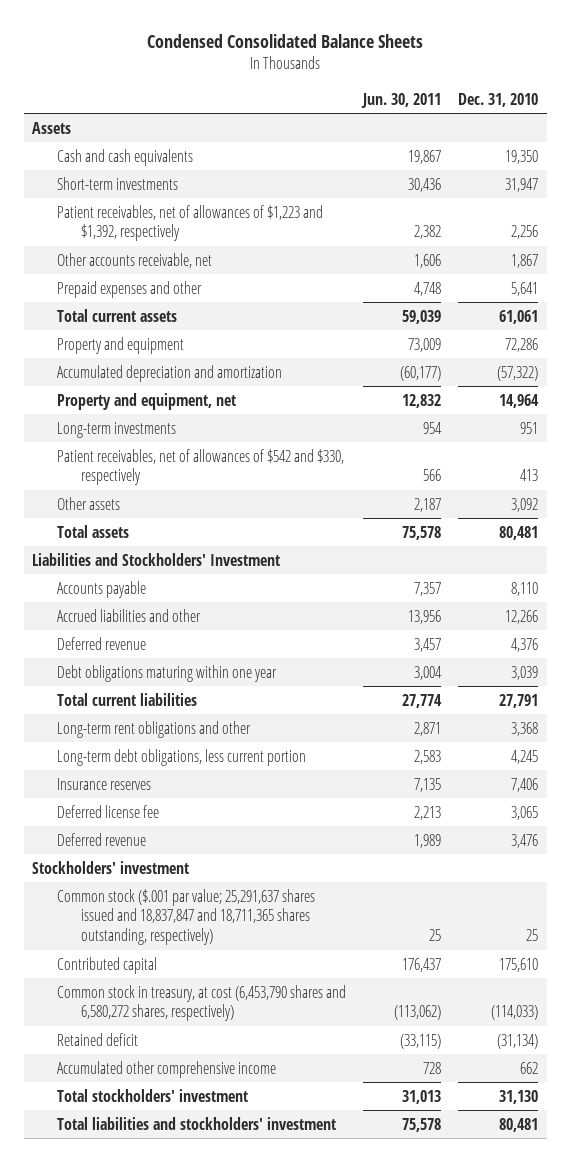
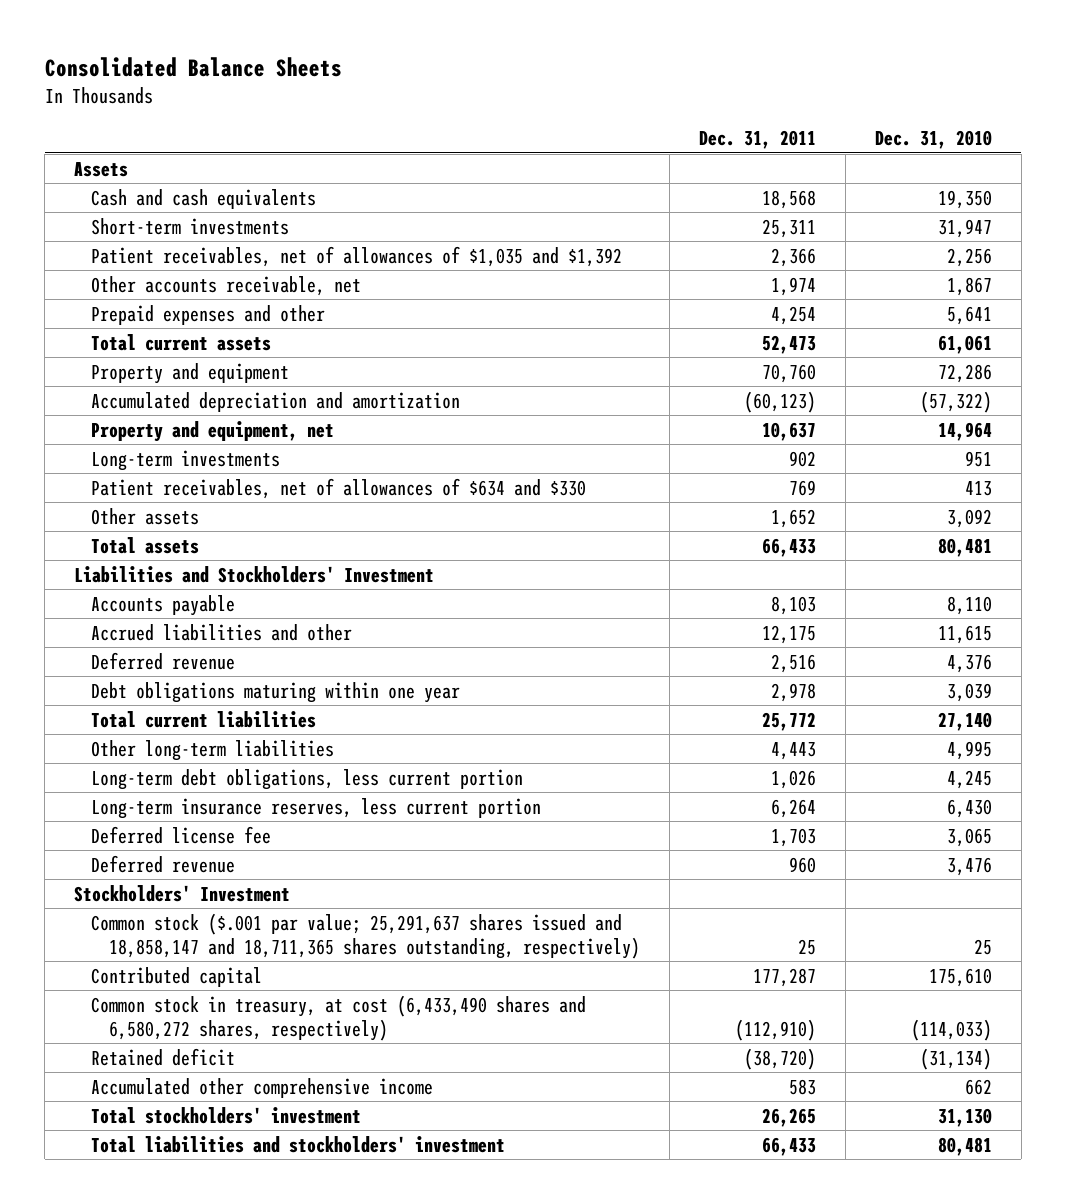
[147,34,424,49] Condensed Consolidated Balance Sheets -> [44,56,342,77] Consolidated Balance Sheets
[360,92,441,108] Jun. 30, 2011 -> none
none -> [698,130,816,150] Dec. 31, 2011
[56,204,323,242] Patient receivables, net of allowances of $1,223 and $1,392, respectively -> [91,245,623,267] Patient receivables, net of allowances of $1,035 and $1,392
[56,448,344,486] Patient receivables, net of allowances of $542 and $330, respectively -> [91,477,587,499] Patient receivables, net of allowances of $634 and $330
[505,609,539,624] 12,266 -> [937,624,992,644] 11,615
[56,720,251,738] Long-term rent obligations and other -> none
[499,693,539,708] 27,791 -> [937,711,992,731] 27,140
none -> [91,739,335,761] Other long-term liabilities
[56,777,151,790] Insurance reserves -> [91,797,542,819] Long-term insurance reserves, less current portion
[511,777,539,792] 7,406 -> [946,798,992,818] 6,430
[32,860,190,874] Stockholders' investment -> [74,884,291,902] Stockholders' Investment
[56,888,315,946] Common stock ($.001 par value; 25,291,637 shares issued and 18,837,847 and 18,711,365 shares outstanding, respectively) -> [91,912,640,959] Common stock ($.001 par value; 25,291,637 shares issued and 18,858,147 and 18,711,365 shares outstanding, respectively)
[56,984,346,1022] Common stock in treasury, at cost (6,453,790 shares and 6,580,272 shares, respectively) -> [91,994,587,1041] Common stock in treasury, at cost (6,433,490 shares and 6,580,272 shares, respectively)

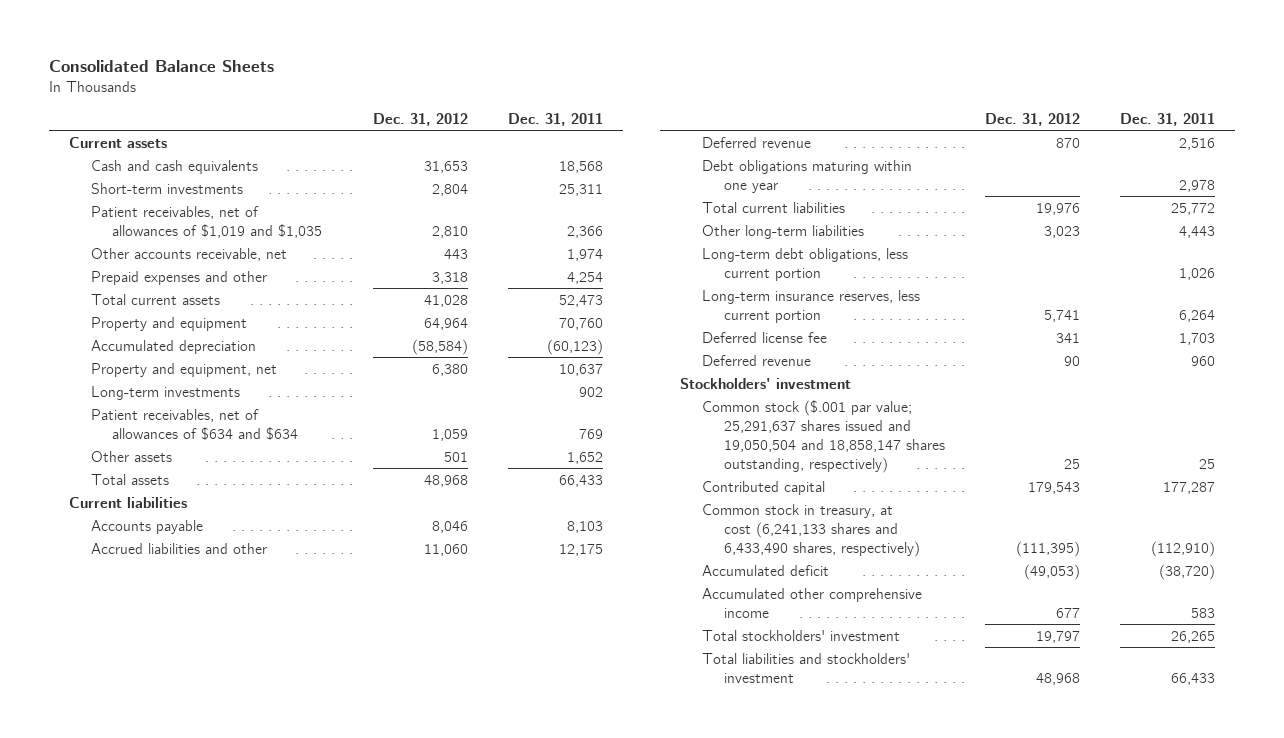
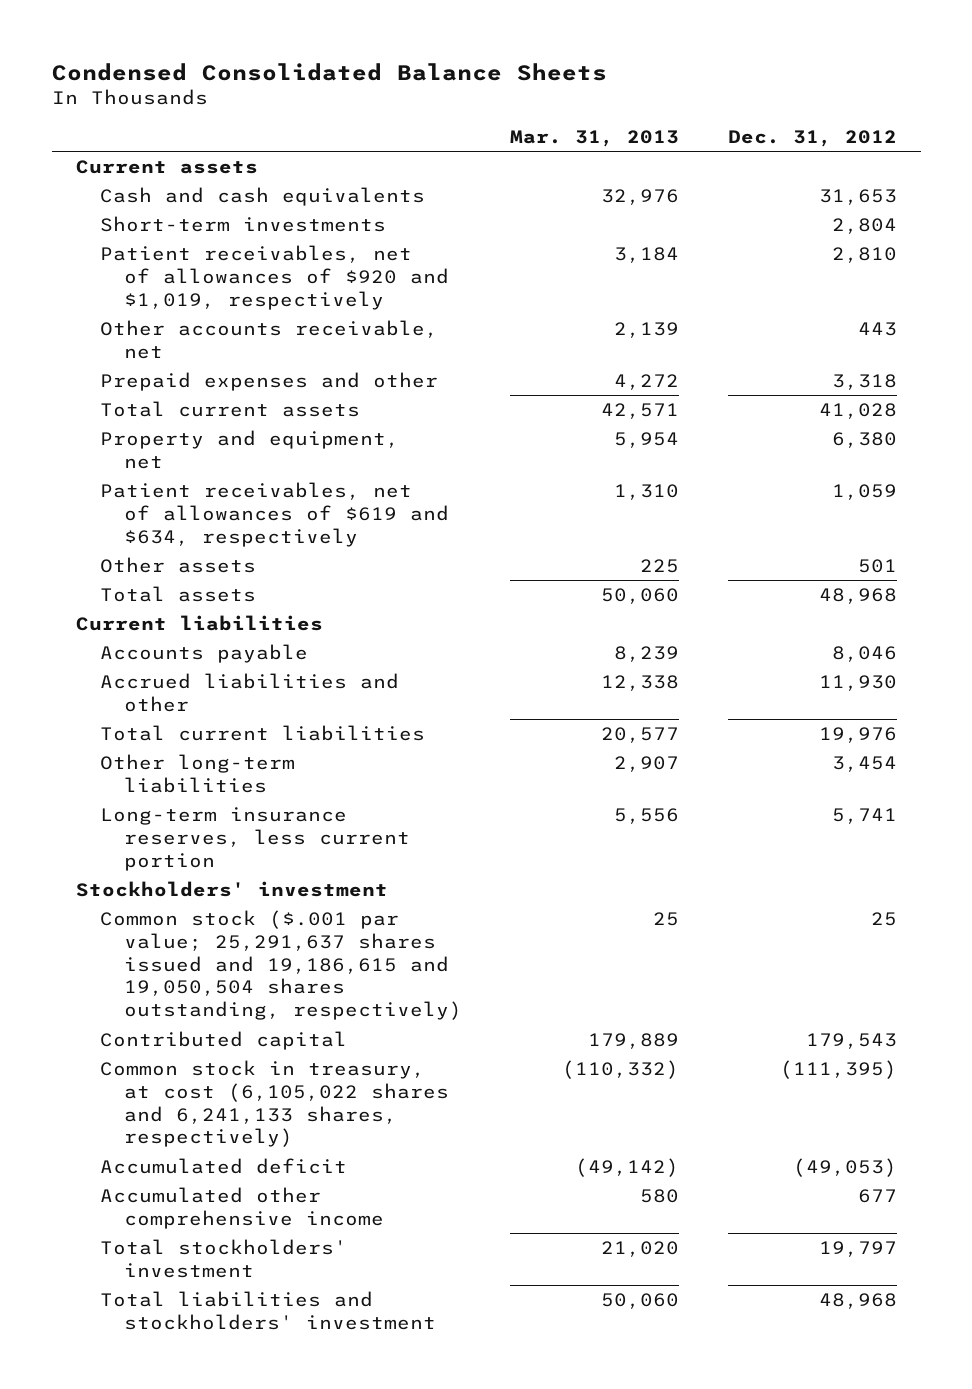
[48,60,274,73] Consolidated Balance Sheets -> [51,62,607,81] Condensed Consolidated Balance Sheets
[508,112,604,126] Dec. 31, 2011 -> none
none -> [510,130,680,148] Mar. 31, 2013
[90,205,323,238] Patient receivables, net of allowances of $1,019 and $1,035 -> [99,244,449,310] Patient receivables, net of allowances of $920 and $1,019, respectively
[90,316,247,331] Property and equipment -> none
[90,339,256,354] Accumulated depreciation -> none
[90,385,240,400] Long-term investments -> none
[90,408,299,440] Patient receivables, net of allowances of $634 and $634 -> [99,481,449,547] Patient receivables, net of allowances of $619 and $634, respectively
[702,136,812,148] Deferred revenue -> none
[702,159,913,193] Debt obligations maturing within one year -> none
[424,543,469,556] 11,060 -> [818,674,897,691] 11,930
[702,247,909,281] Long-term debt obligations, less current portion -> none
[1043,225,1080,238] 3,023 -> [831,755,897,772] 3,454
[702,331,828,343] Deferred license fee -> none
[702,354,812,366] Deferred revenue -> none
[702,399,945,473] Common stock ($.001 par value; 25,291,637 shares issued and 19,050,504 and 18,858,147 shares outstanding, respectively) -> [99,909,462,1021] Common stock ($.001 par value; 25,291,637 shares issued and 19,186,615 and 19,050,504 shares outstanding, respectively)
[702,503,920,557] Common stock in treasury, at cost (6,241,133 shares and 6,433,490 shares, respectively) -> [99,1059,449,1148] Common stock in treasury, at cost (6,105,022 shares and 6,241,133 shares, respectively)

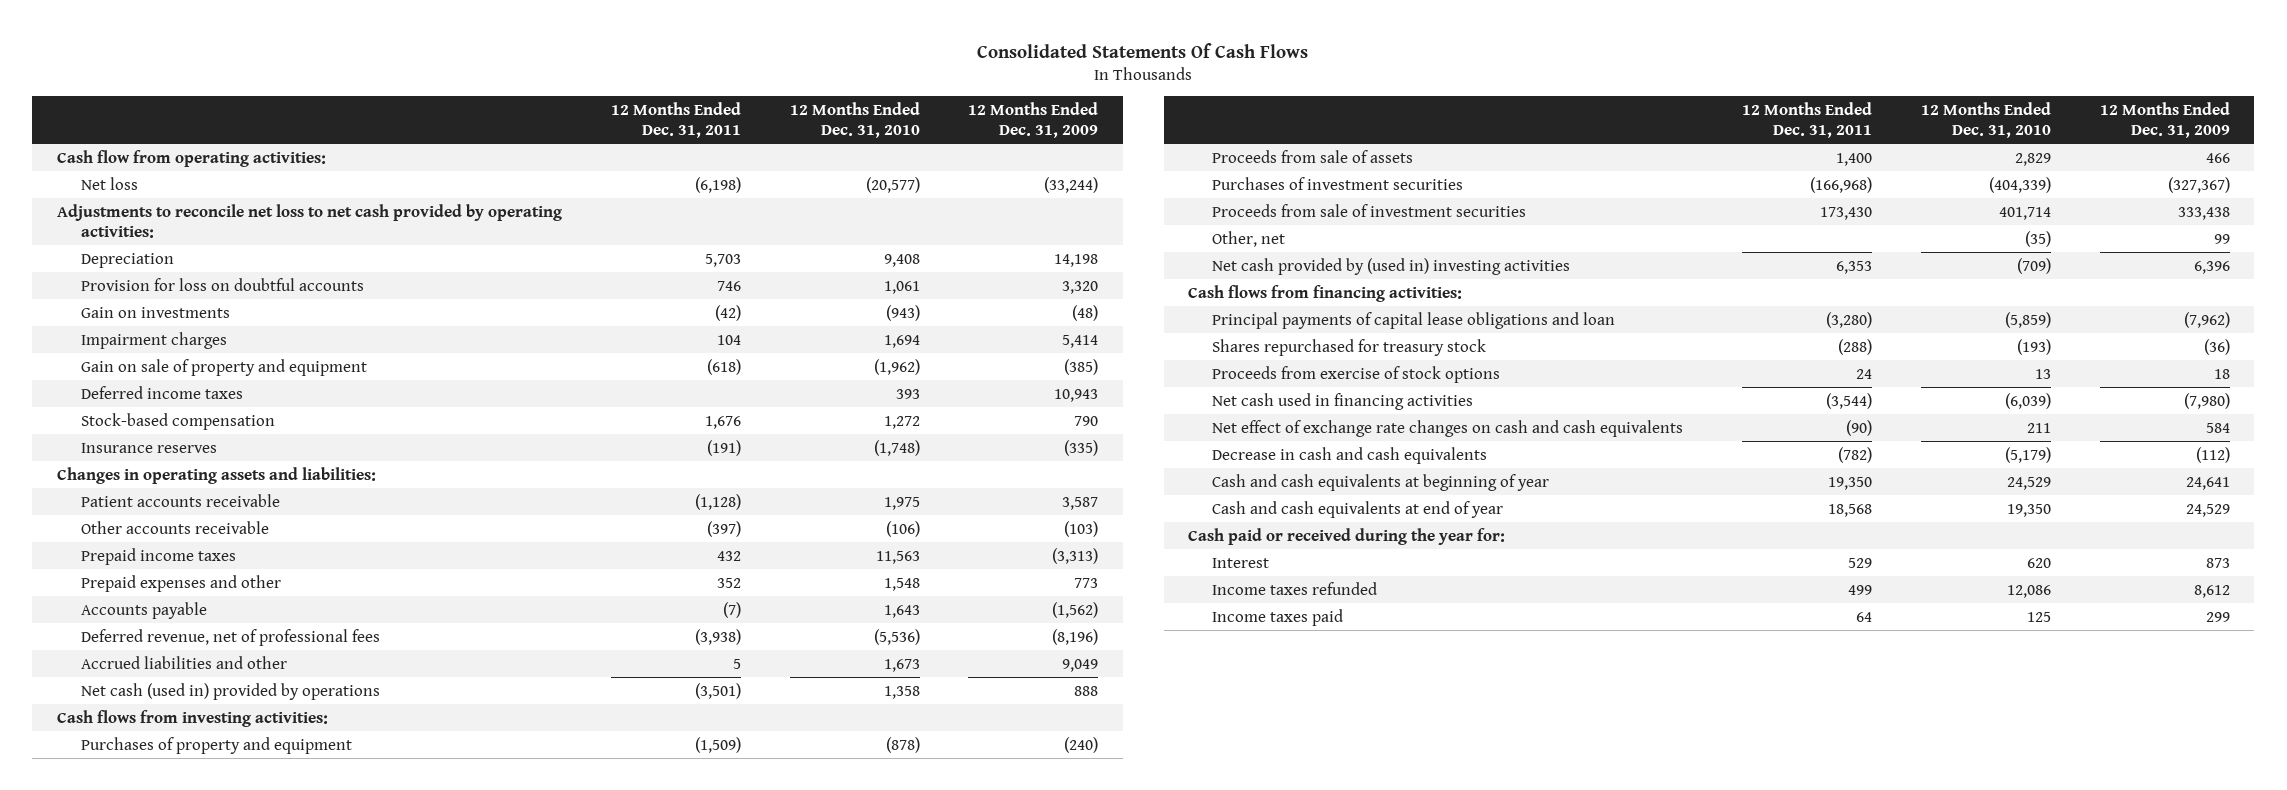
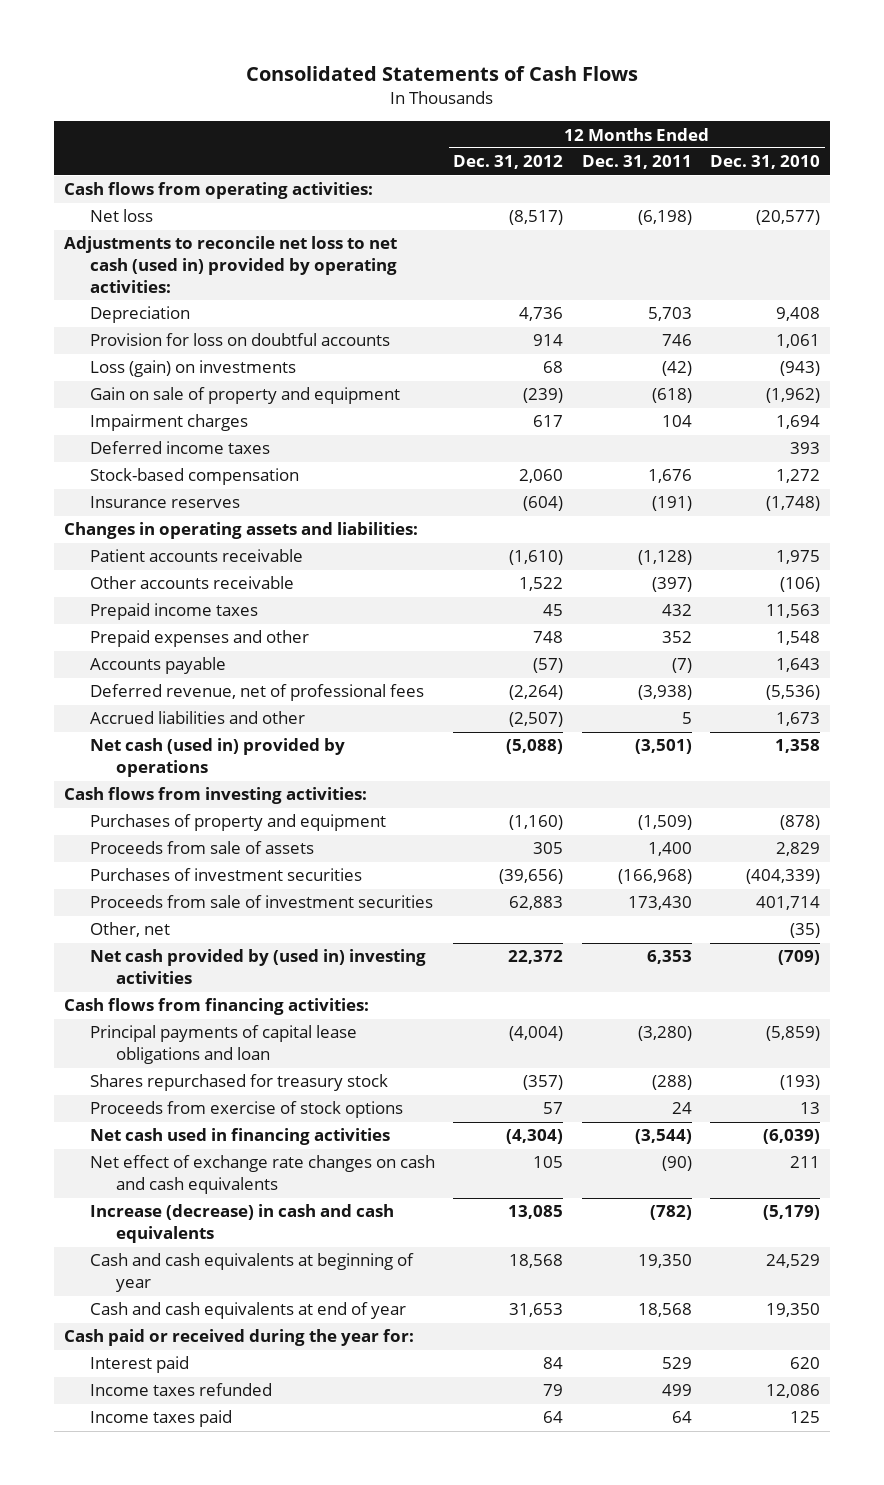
[977,42,1309,58] Consolidated Statements Of Cash Flows -> [246,65,639,81] Consolidated Statements of Cash Flows
[968,101,1099,138] 12 Months Ended Dec. 31, 2009 -> none
none -> [453,155,564,170] Dec. 31, 2012
[56,149,326,167] Cash flow from operating activities: -> [63,182,373,200] Cash flows from operating activities:
[56,203,562,238] Adjustments to reconcile net loss to net cash provided by operating activities: -> [63,236,397,294] Adjustments to reconcile net loss to net cash (used in) provided by operating activities:
[80,306,230,318] Gain on investments -> [89,360,296,378] Loss (gain) on investments
[80,331,227,349] Impairment charges -> [89,414,248,432] Impairment charges
[1212,446,1488,464] Decrease in cash and cash equivalents -> [89,1204,394,1244] Increase (decrease) in cash and cash equivalents
[1212,557,1270,568] Interest -> [89,1356,189,1374] Interest paid

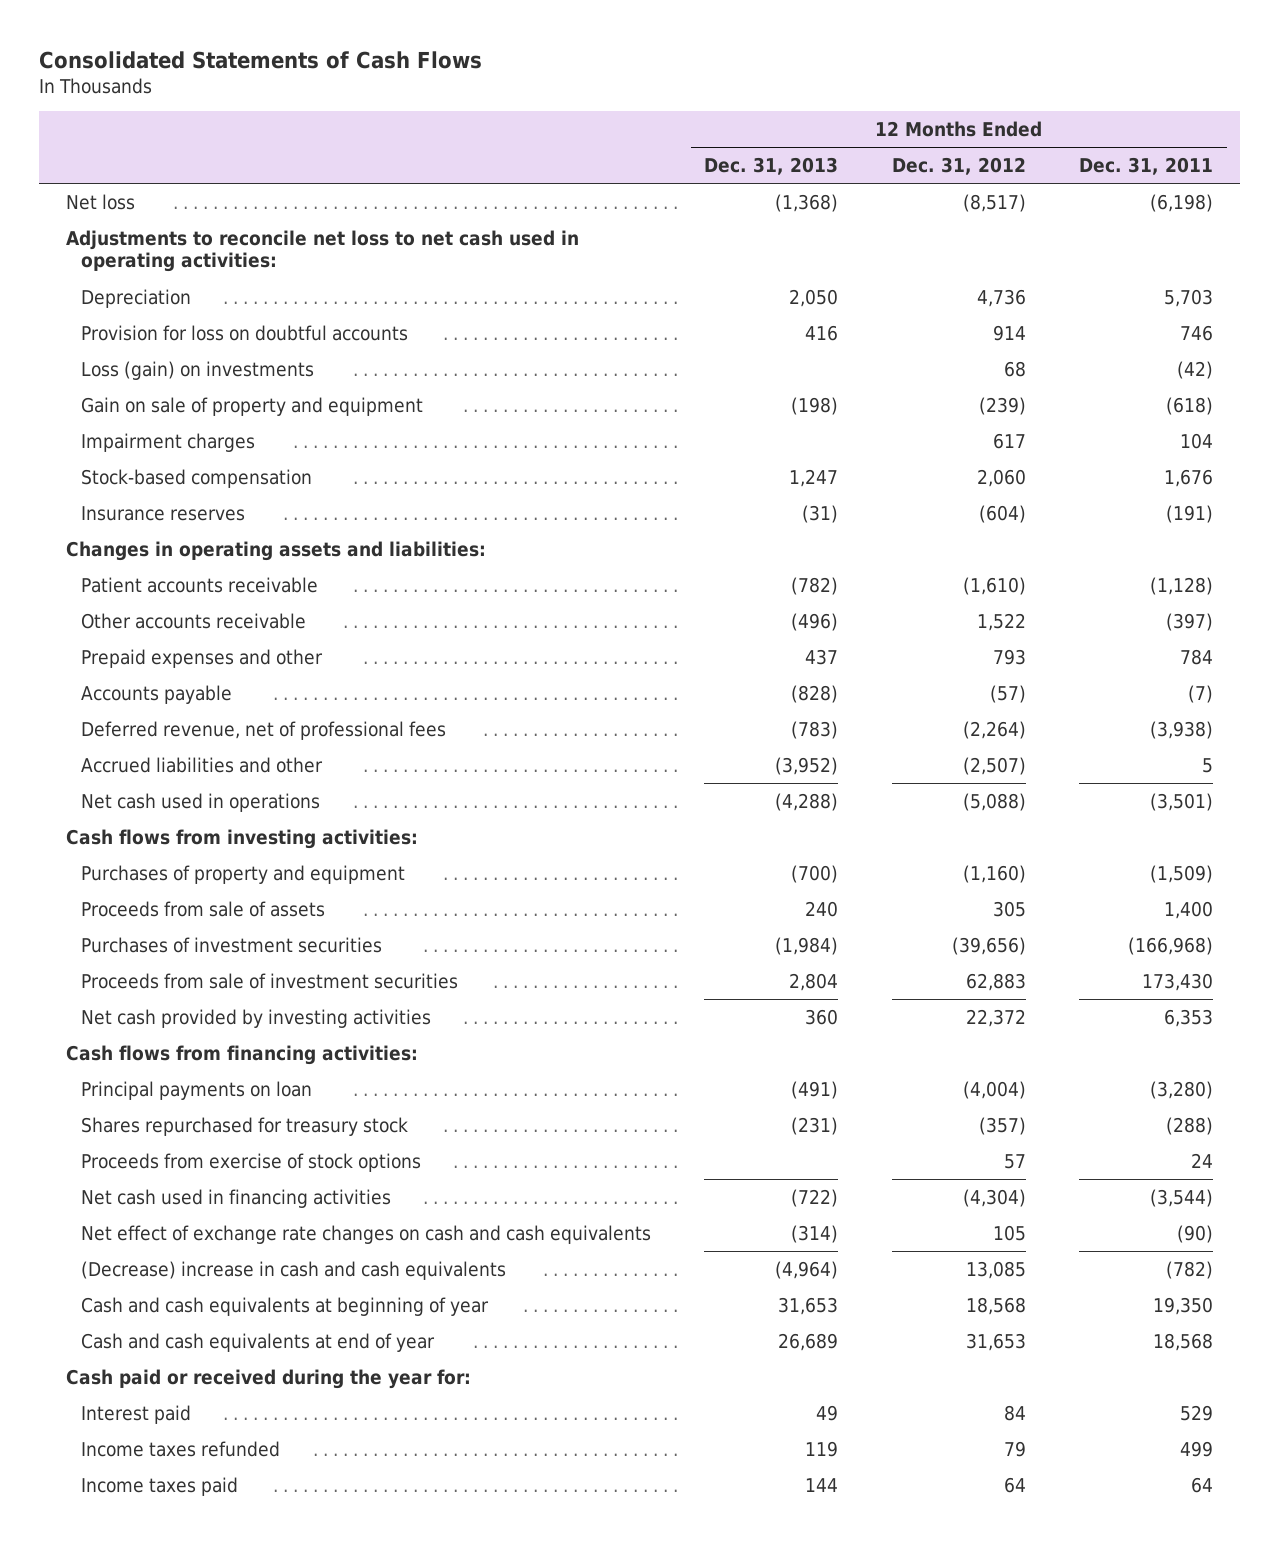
[710,155,821,170] Dec. 31, 2010 -> none
none -> [704,157,839,176] Dec. 31, 2013
[63,182,373,200] Cash flows from operating activities: -> none
[63,236,397,294] Adjustments to reconcile net loss to net cash (used in) provided by operating activities: -> [65,229,579,273] Adjustments to reconcile net loss to net cash used in operating activities:
[89,441,270,455] Deferred income taxes -> none
[89,603,258,621] Prepaid income taxes -> none
[533,631,564,644] 748 -> [992,648,1026,665] 793
[661,631,692,644] 352 -> [1180,648,1214,665] 784
[89,738,345,778] Net cash (used in) provided by operations -> [81,792,321,812] Net cash used in operations
[89,922,170,938] Other, net -> none
[89,949,426,985] Net cash provided by (used in) investing activities -> [81,1008,432,1028] Net cash provided by investing activities
[89,1025,357,1065] Principal payments of capital lease obligations and loan -> [81,1080,313,1100] Principal payments on loan
[89,1204,394,1244] Increase (decrease) in cash and cash equivalents -> [81,1260,507,1280] (Decrease) increase in cash and cash equivalents

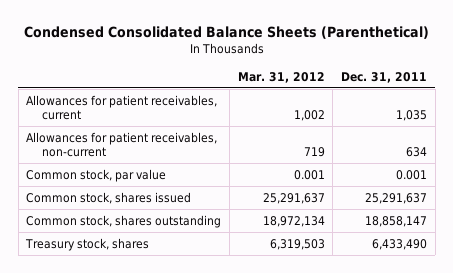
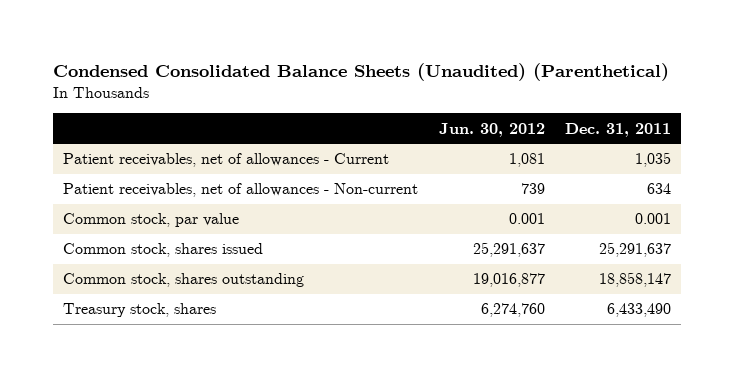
[23,25,429,39] Condensed Consolidated Balance Sheets (Parenthetical) -> [52,62,669,81] Condensed Consolidated Balance Sheets (Unaudited) (Parenthetical)
[237,71,325,83] Mar. 31, 2012 -> none
none -> [438,122,545,137] Jun. 30, 2012
[26,94,218,121] Allowances for patient receivables, current -> [63,153,390,168] Patient receivables, net of allowances - Current
[26,131,218,158] Allowances for patient receivables, non-current -> [63,183,419,198] Patient receivables, net of allowances - Non-current

